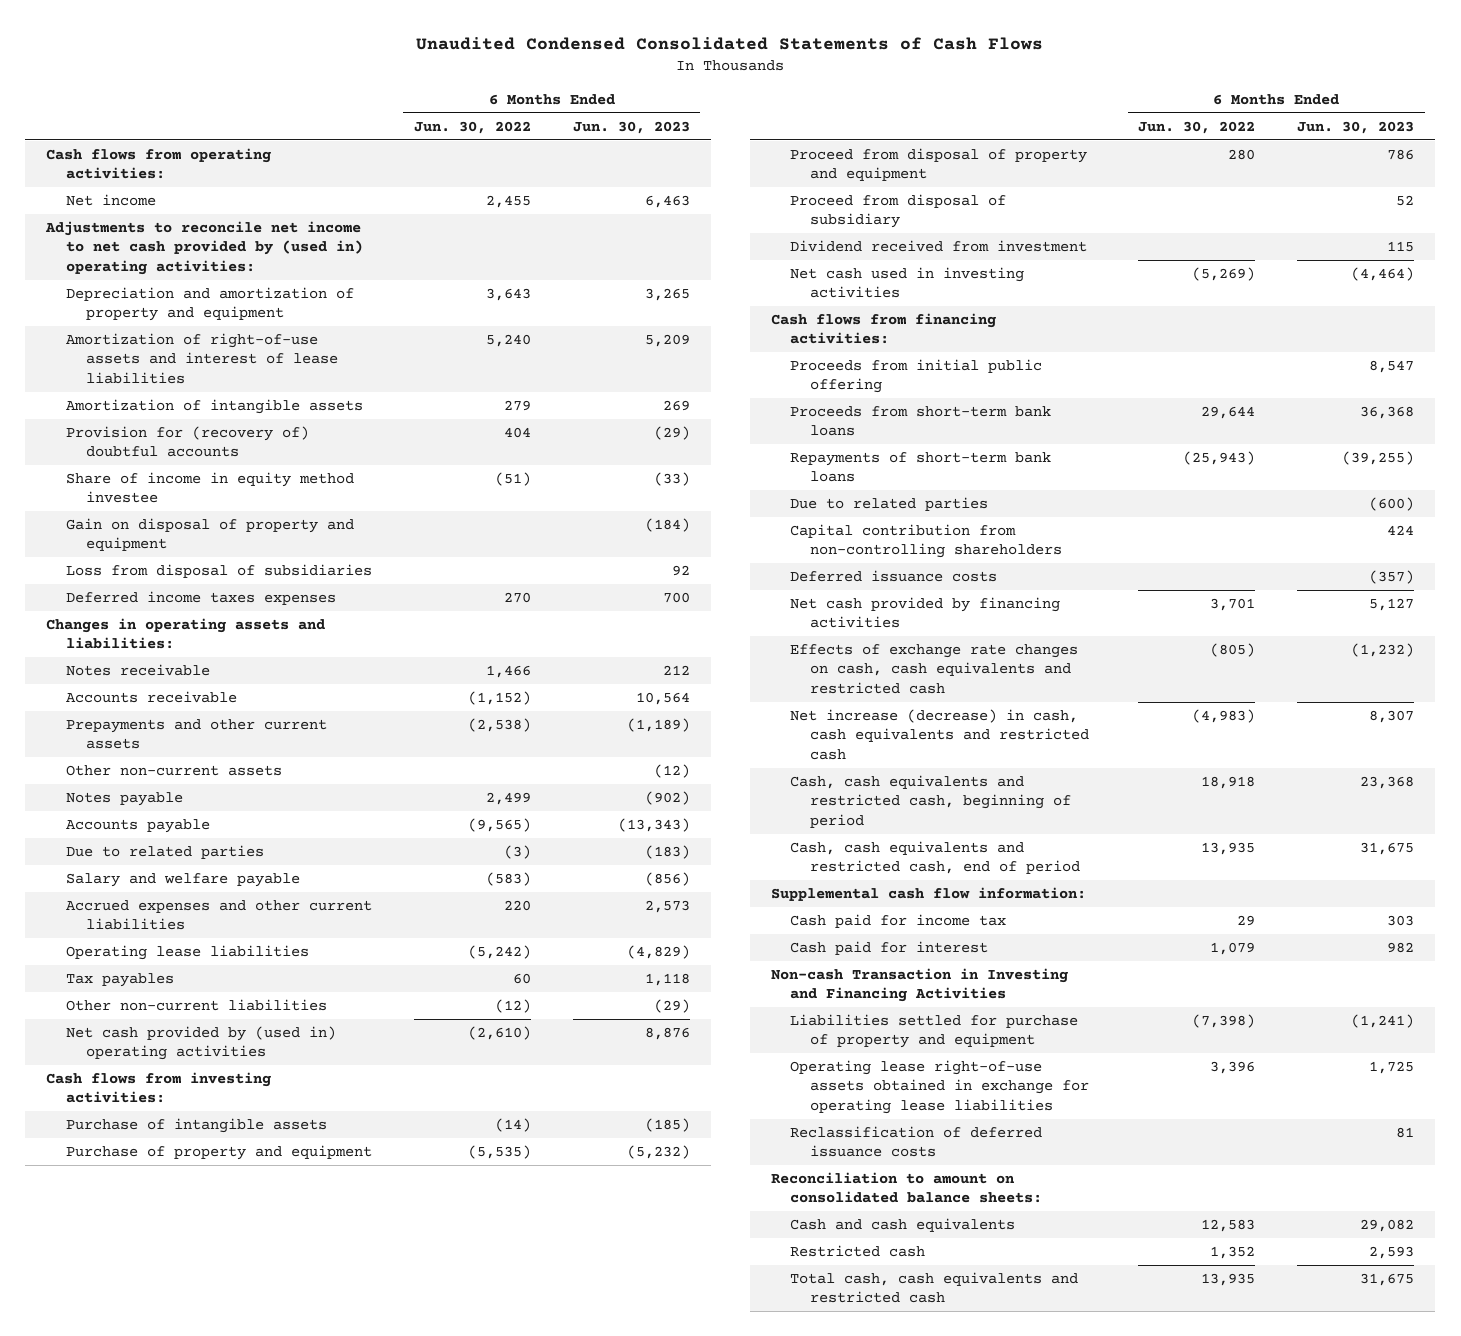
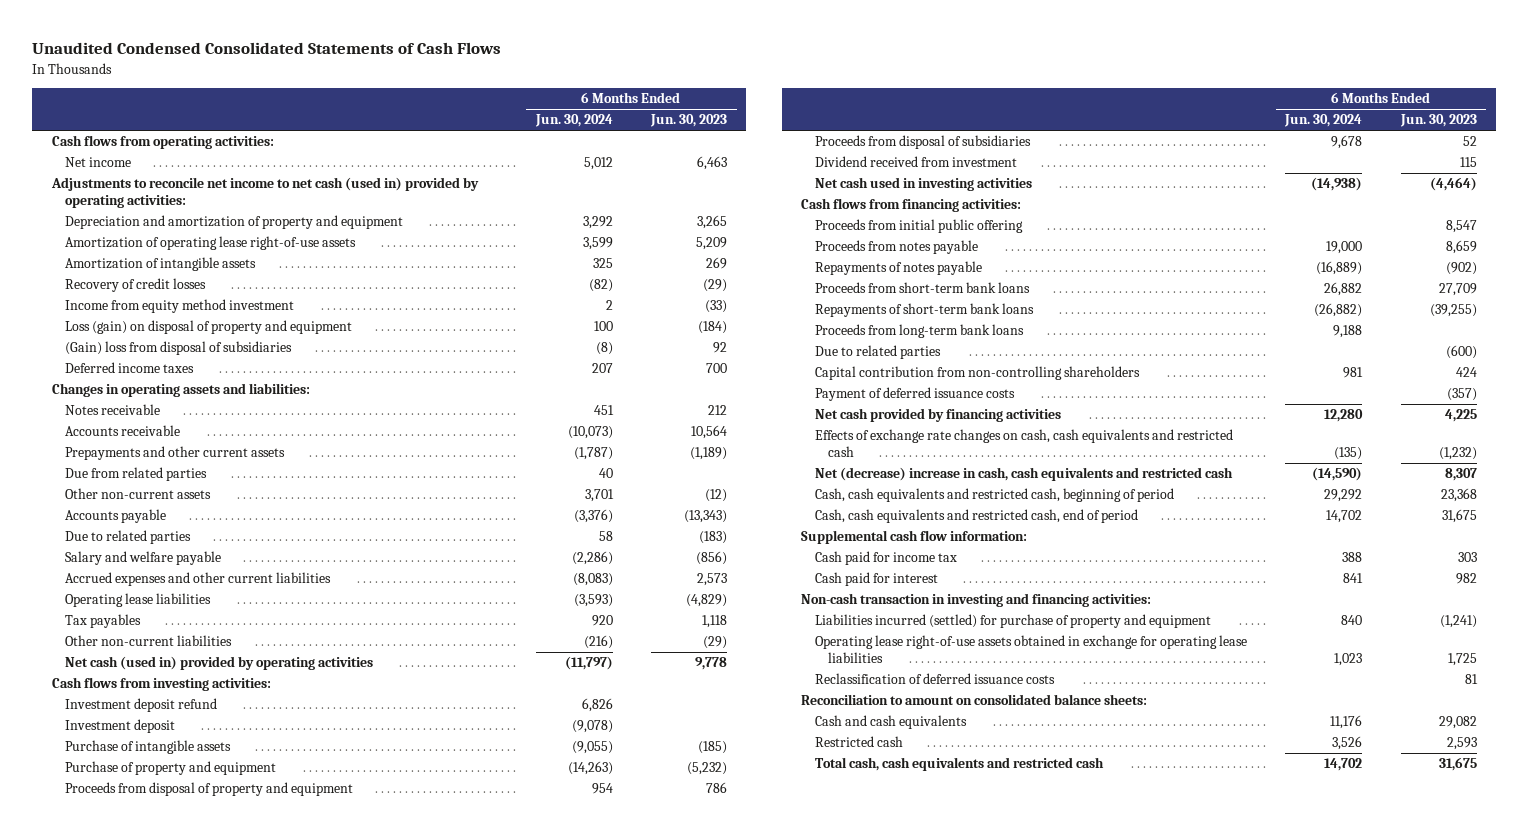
[413,120,531,134] Jun. 30, 2022 -> none
none -> [534,114,613,128] Jun. 30, 2024
[45,220,364,275] Adjustments to reconcile net income to net cash provided by (used in) operating activities: -> [50,177,479,209] Adjustments to reconcile net income to net cash (used in) provided by operating activities:
[66,332,338,384] Amortization of right-of-use assets and interest of lease liabilities -> [65,236,357,251] Amortization of operating lease right-of-use assets
[66,425,310,458] Provision for (recovery of) doubtful accounts -> [65,278,207,293] Recovery of credit losses
[66,471,355,504] Share of income in equity method investee -> [65,299,295,314] Income from equity method investment
[66,517,355,552] Gain on disposal of property and equipment -> [65,320,353,335] Loss (gain) on disposal of property and equipment
[66,563,373,578] Loss from disposal of subsidiaries -> [65,341,293,356] (Gain) loss from disposal of subsidiaries
[66,590,337,605] Deferred income taxes expenses -> [65,362,195,374] Deferred income taxes
none -> [65,467,208,482] Due from related parties
[66,791,184,806] Notes payable -> none
[66,1025,337,1061] Net cash provided by (used in) operating activities -> [65,656,374,671] Net cash (used in) provided by operating activities
[644,1026,690,1040] 8,876 -> [695,657,728,671] 9,778
none -> [65,698,218,713] Investment deposit refund
none -> [65,719,176,734] Investment deposit
[790,147,1088,182] Proceed from disposal of property and equipment -> [65,782,354,797] Proceeds from disposal of property and equipment
[790,193,1007,229] Proceed from disposal of subsidiary -> [814,135,1031,150] Proceeds from disposal of subsidiaries
none -> [814,240,978,255] Proceeds from notes payable
none -> [814,261,982,276] Repayments of notes payable
[1360,405,1415,419] 36,368 -> [1438,283,1477,297] 27,709
none -> [814,324,1024,339] Proceeds from long-term bank loans
[790,569,998,582] Deferred issuance costs -> [814,387,1015,402] Payment of deferred issuance costs
[1369,597,1415,611] 5,127 -> [1444,409,1477,423] 4,225
[790,708,1090,760] Net increase (decrease) in cash, cash equivalents and restricted cash -> [814,467,1233,482] Net (decrease) increase in cash, cash equivalents and restricted cash
[770,967,1068,1003] Non-cash Transaction in Investing and Financing Activities -> [801,593,1152,608] Non-cash transaction in investing and financing activities:
[790,1013,1079,1049] Liabilities settled for purchase of property and equipment -> [814,614,1211,629] Liabilities incurred (settled) for purchase of property and equipment

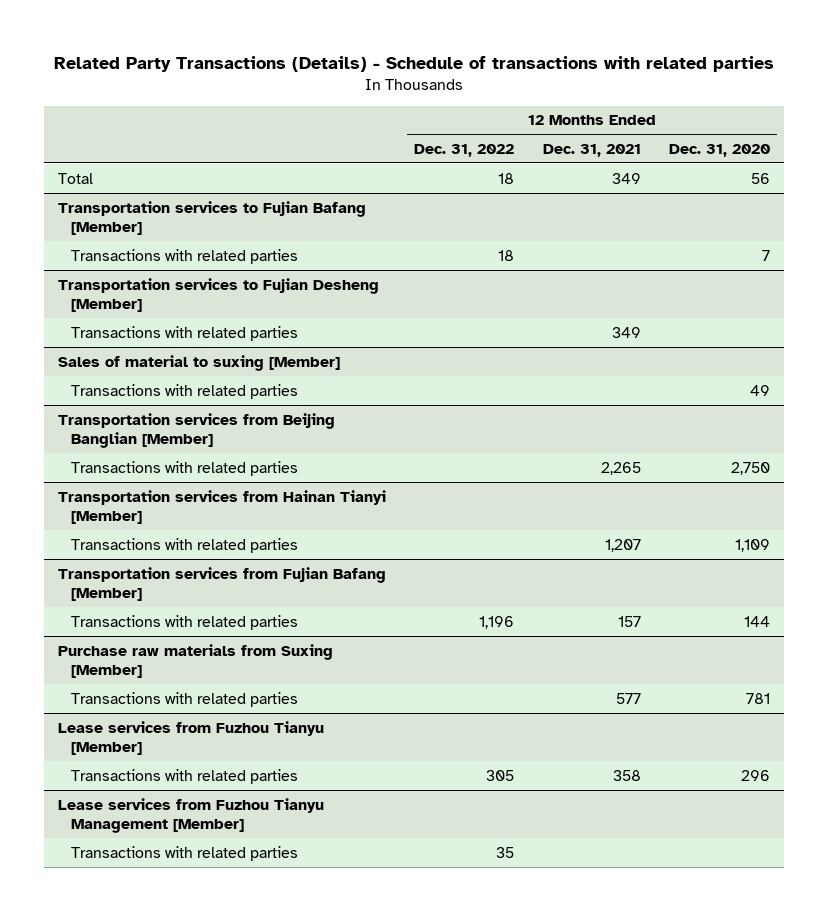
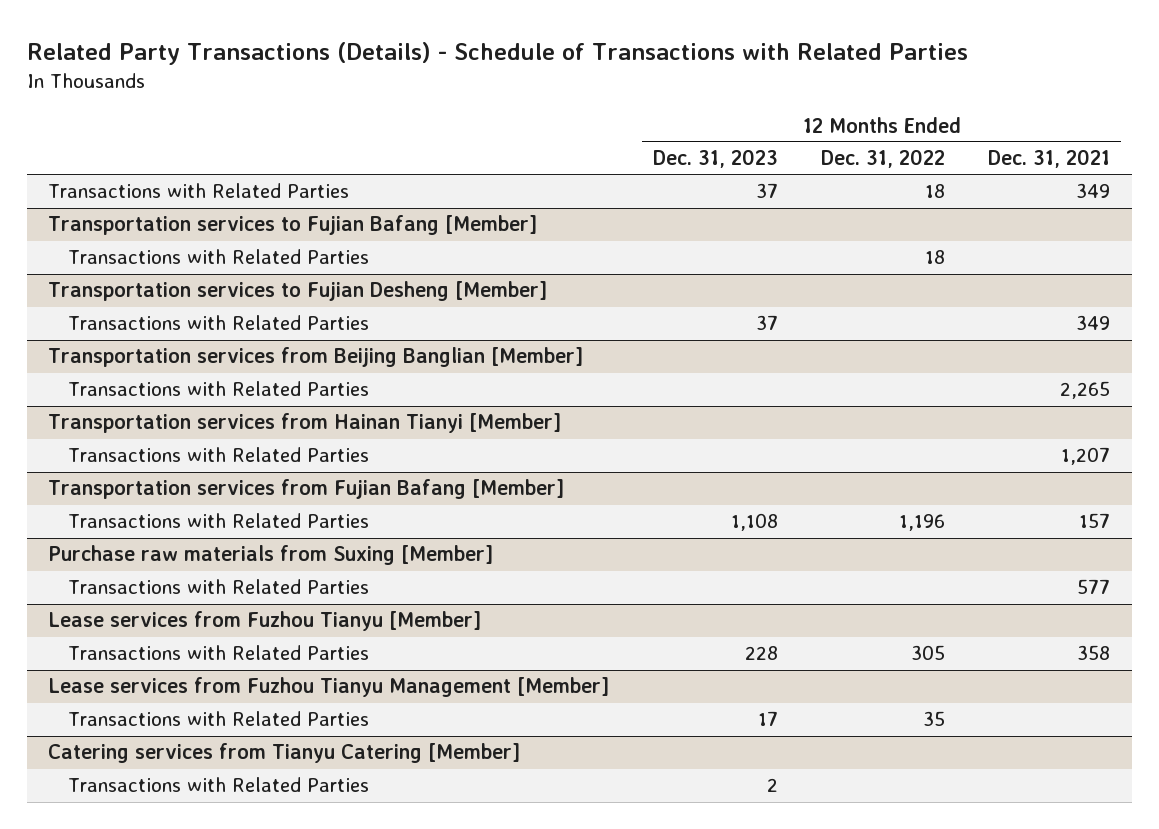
[54,55,775,72] Related Party Transactions (Details) - Schedule of transactions with related parties -> [26,41,968,65] Related Party Transactions (Details) - Schedule of Transactions with Related Parties
[668,143,770,157] Dec. 31, 2020 -> none
none -> [652,149,778,169] Dec. 31, 2023
[58,172,94,184] Total -> [48,183,350,199] Transactions with Related Parties
[71,248,299,264] Transactions with related parties -> [67,249,369,265] Transactions with Related Parties
[58,354,341,371] Sales of material to suxing [Member] -> none
[71,383,299,399] Transactions with related parties -> none
[71,325,299,341] Transactions with related parties -> [67,315,369,331] Transactions with Related Parties
[71,460,299,476] Transactions with related parties -> [67,381,369,397] Transactions with Related Parties
[71,537,299,553] Transactions with related parties -> [67,447,369,463] Transactions with Related Parties
[71,614,299,630] Transactions with related parties -> [67,513,369,529] Transactions with Related Parties
[71,691,299,707] Transactions with related parties -> [67,579,369,595] Transactions with Related Parties
[71,768,299,784] Transactions with related parties -> [67,645,369,661] Transactions with Related Parties
[71,845,299,861] Transactions with related parties -> [67,711,369,727] Transactions with Related Parties
none -> [48,743,521,764] Catering services from Tianyu Catering [Member]
none -> [67,777,369,793] Transactions with Related Parties

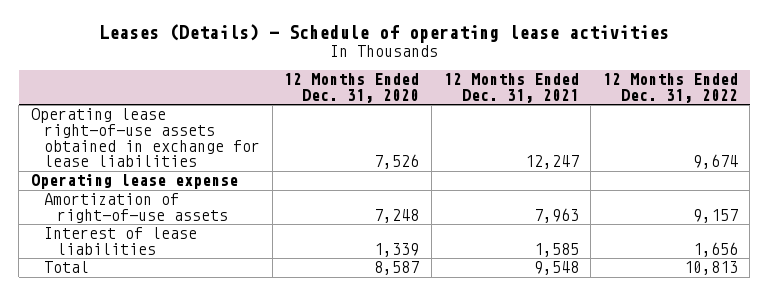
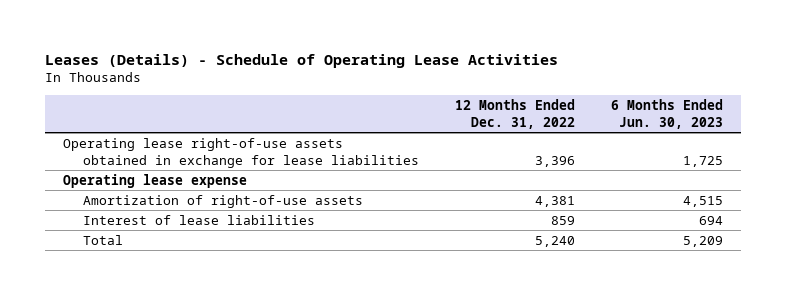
[99,24,670,44] Leases (Details) - Schedule of operating lease activities -> [44,53,558,68] Leases (Details) - Schedule of Operating Lease Activities
[284,73,420,103] 12 Months Ended Dec. 31, 2020 -> none
[443,73,579,103] 12 Months Ended Dec. 31, 2021 -> none
none -> [610,99,723,129] 6 Months Ended Jun. 30, 2023
[692,154,738,170] 9,674 -> [534,155,575,167] 3,396
[692,209,738,224] 9,157 -> [534,195,575,207] 4,381
[692,242,738,258] 1,656 -> [550,215,575,225] 859
[683,261,738,276] 10,813 -> [534,235,575,247] 5,240

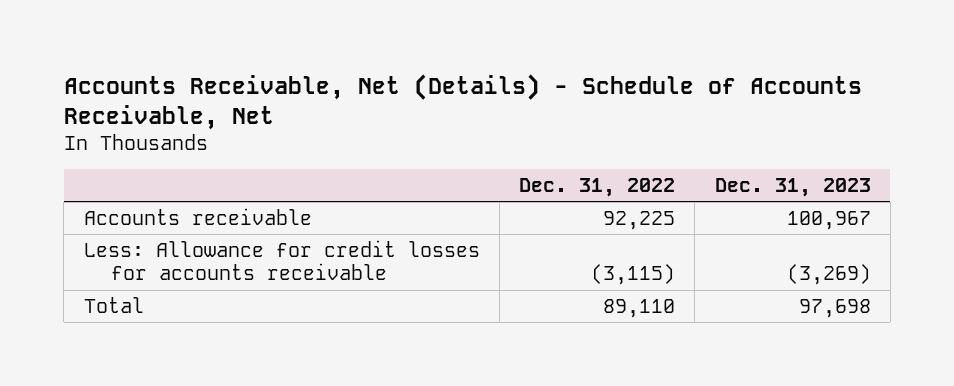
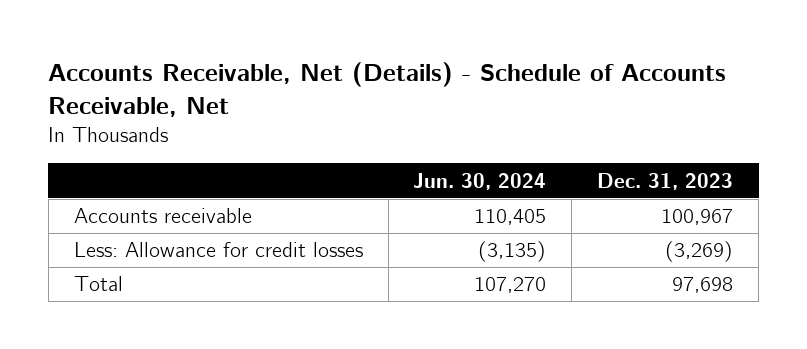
[519,178,676,198] Dec. 31, 2022 -> none
none -> [413,172,547,190] Jun. 30, 2024
[83,239,480,281] Less: Allowance for credit losses for accounts receivable -> [73,242,363,258] Less: Allowance for credit losses

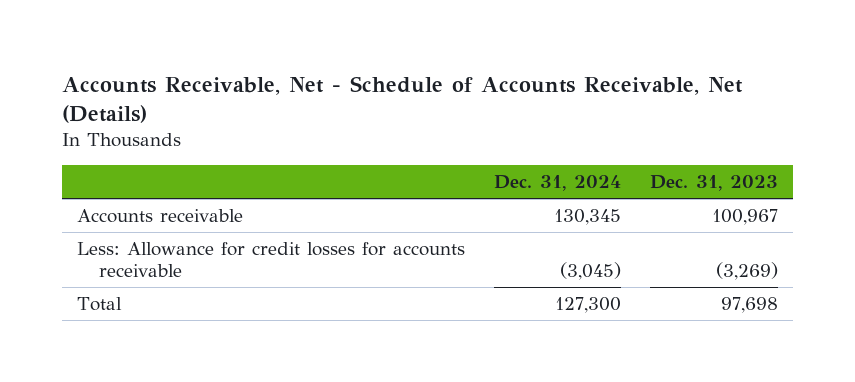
[48,61,727,117] Accounts Receivable, Net (Details) - Schedule of Accounts Receivable, Net -> [62,75,744,123] Accounts Receivable, Net - Schedule of Accounts Receivable, Net (Details)
[413,172,547,190] Jun. 30, 2024 -> none
none -> [494,175,622,192] Dec. 31, 2024
[73,242,363,258] Less: Allowance for credit losses -> [76,241,465,278] Less: Allowance for credit losses for accounts receivable

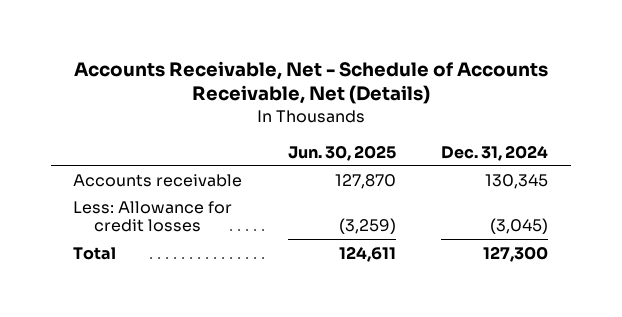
[650,175,779,192] Dec. 31, 2023 -> none
none -> [287,144,396,161] Jun. 30, 2025
[76,241,465,278] Less: Allowance for credit losses for accounts receivable -> [73,200,233,233] Less: Allowance for credit losses

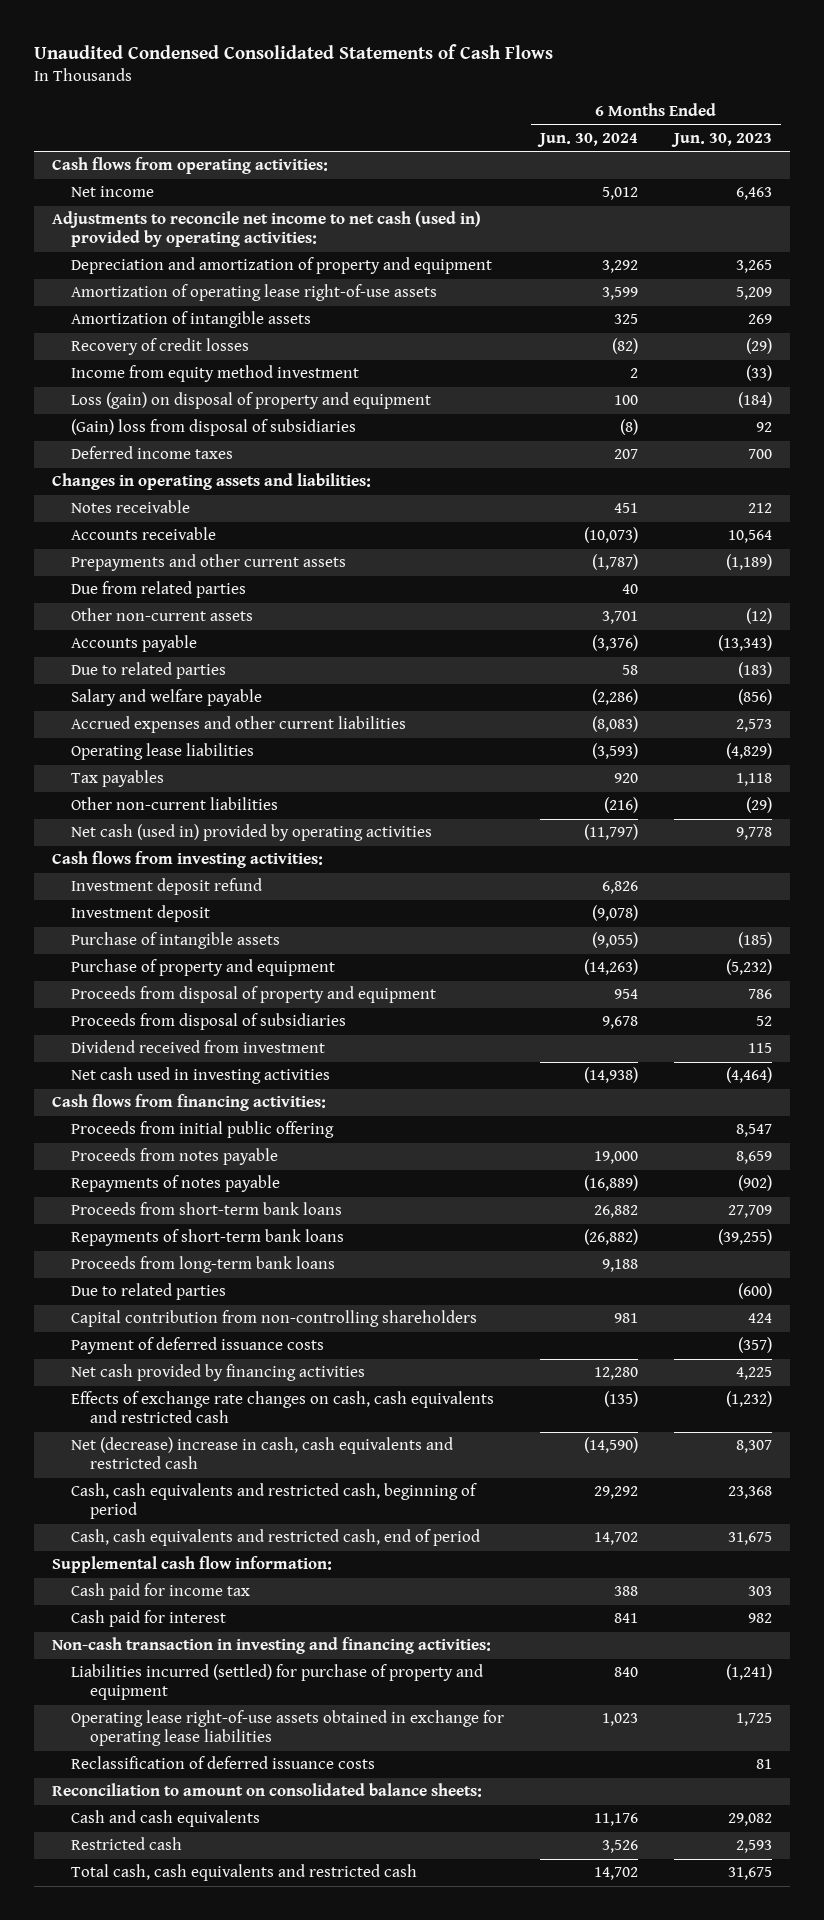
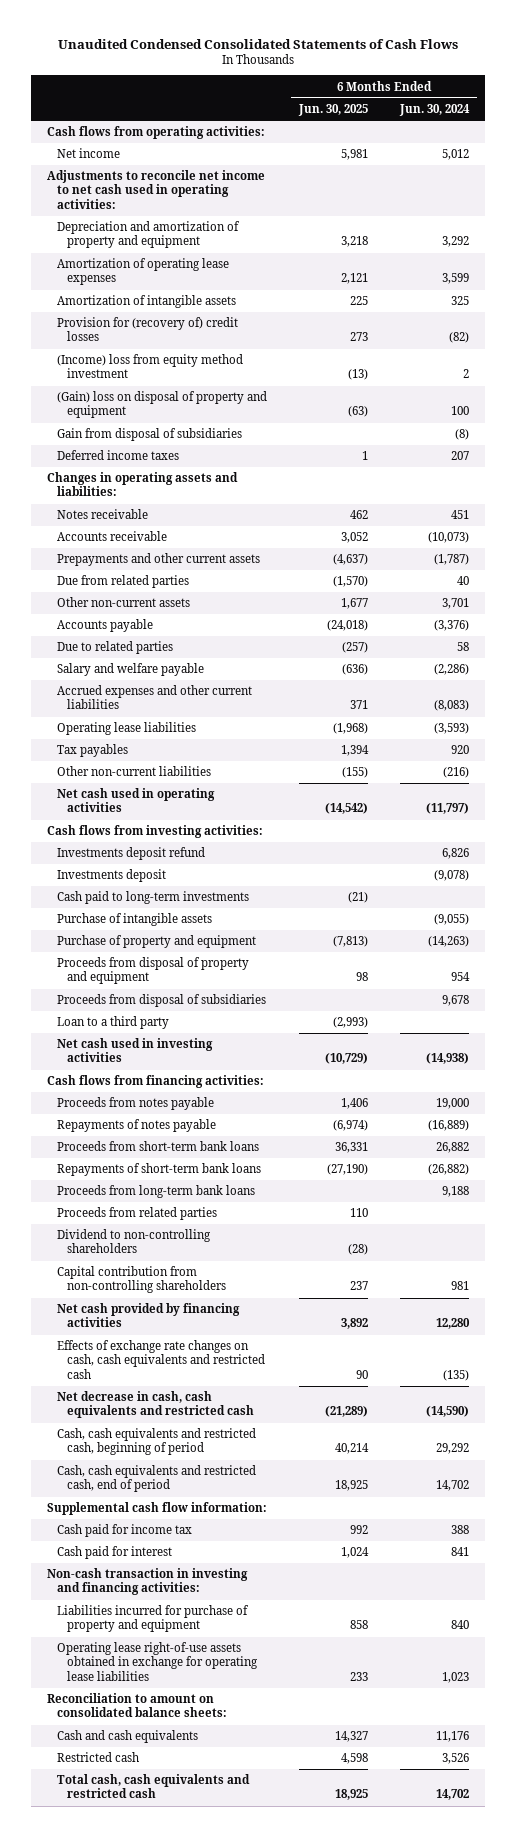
[671,132,773,147] Jun. 30, 2023 -> none
none -> [298,103,369,116] Jun. 30, 2025
[51,211,481,248] Adjustments to reconcile net income to net cash (used in) provided by operating activities: -> [47,170,266,209] Adjustments to reconcile net income to net cash used in operating activities:
[70,284,437,302] Amortization of operating lease right-of-use assets -> [57,258,230,286] Amortization of operating lease expenses
[70,338,249,356] Recovery of credit losses -> [57,317,239,342] Provision for (recovery of) credit losses
[70,365,359,383] Income from equity method investment -> [57,354,244,379] (Income) loss from equity method investment
[70,392,431,410] Loss (gain) on disposal of property and equipment -> [57,391,268,419] (Gain) loss on disposal of property and equipment
[70,419,356,437] (Gain) loss from disposal of subsidiaries -> [57,428,243,442] Gain from disposal of subsidiaries
[70,824,432,842] Net cash (used in) provided by operating activities -> [57,788,216,813] Net cash used in operating activities
[70,878,262,896] Investment deposit refund -> [57,847,206,861] Investments deposit refund
[70,905,210,923] Investment deposit -> [57,869,167,883] Investments deposit
none -> [57,891,250,905] Cash paid to long-term investments
[70,1040,325,1054] Dividend received from investment -> none
none -> [57,1016,170,1030] Loan to a third party
[70,1121,334,1139] Proceeds from initial public offering -> none
[70,1283,226,1301] Due to related parties -> none
none -> [57,1207,218,1221] Proceeds from related parties
none -> [57,1229,212,1254] Dividend to non-controlling shareholders
[70,1337,324,1355] Payment of deferred issuance costs -> none
[70,1437,453,1470] Net (decrease) increase in cash, cash equivalents and restricted cash -> [57,1391,254,1419] Net decrease in cash, cash equivalents and restricted cash
[70,1664,483,1701] Liabilities incurred (settled) for purchase of property and equipment -> [57,1605,250,1633] Liabilities incurred for purchase of property and equipment
[70,1756,375,1770] Reclassification of deferred issuance costs -> none

